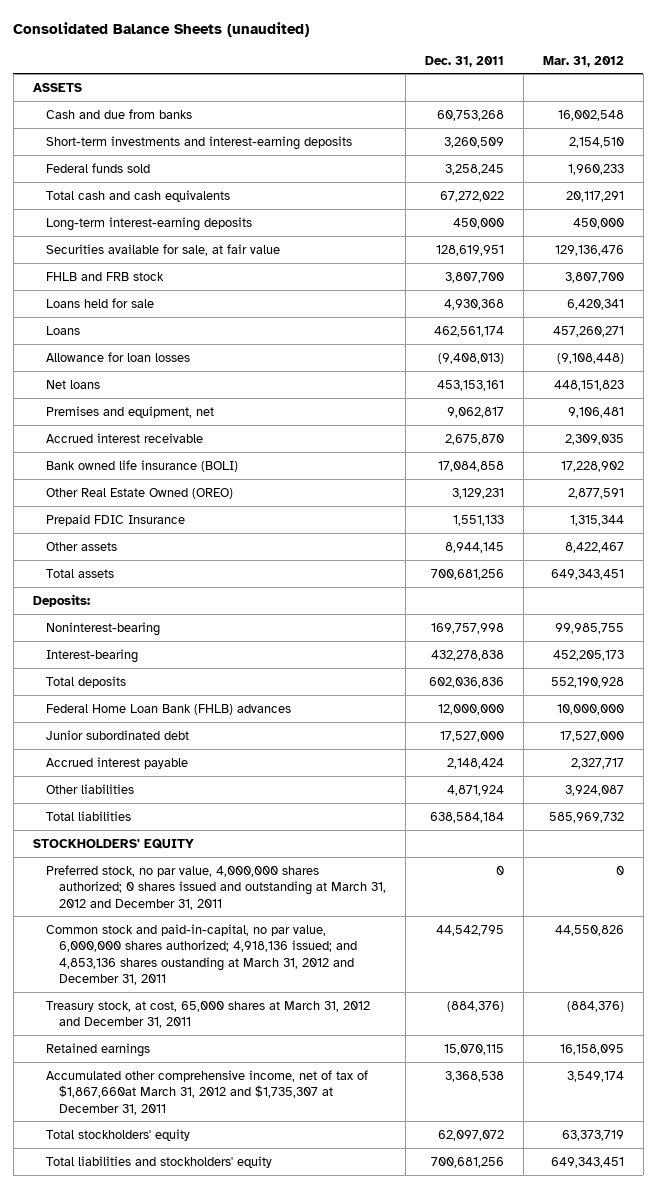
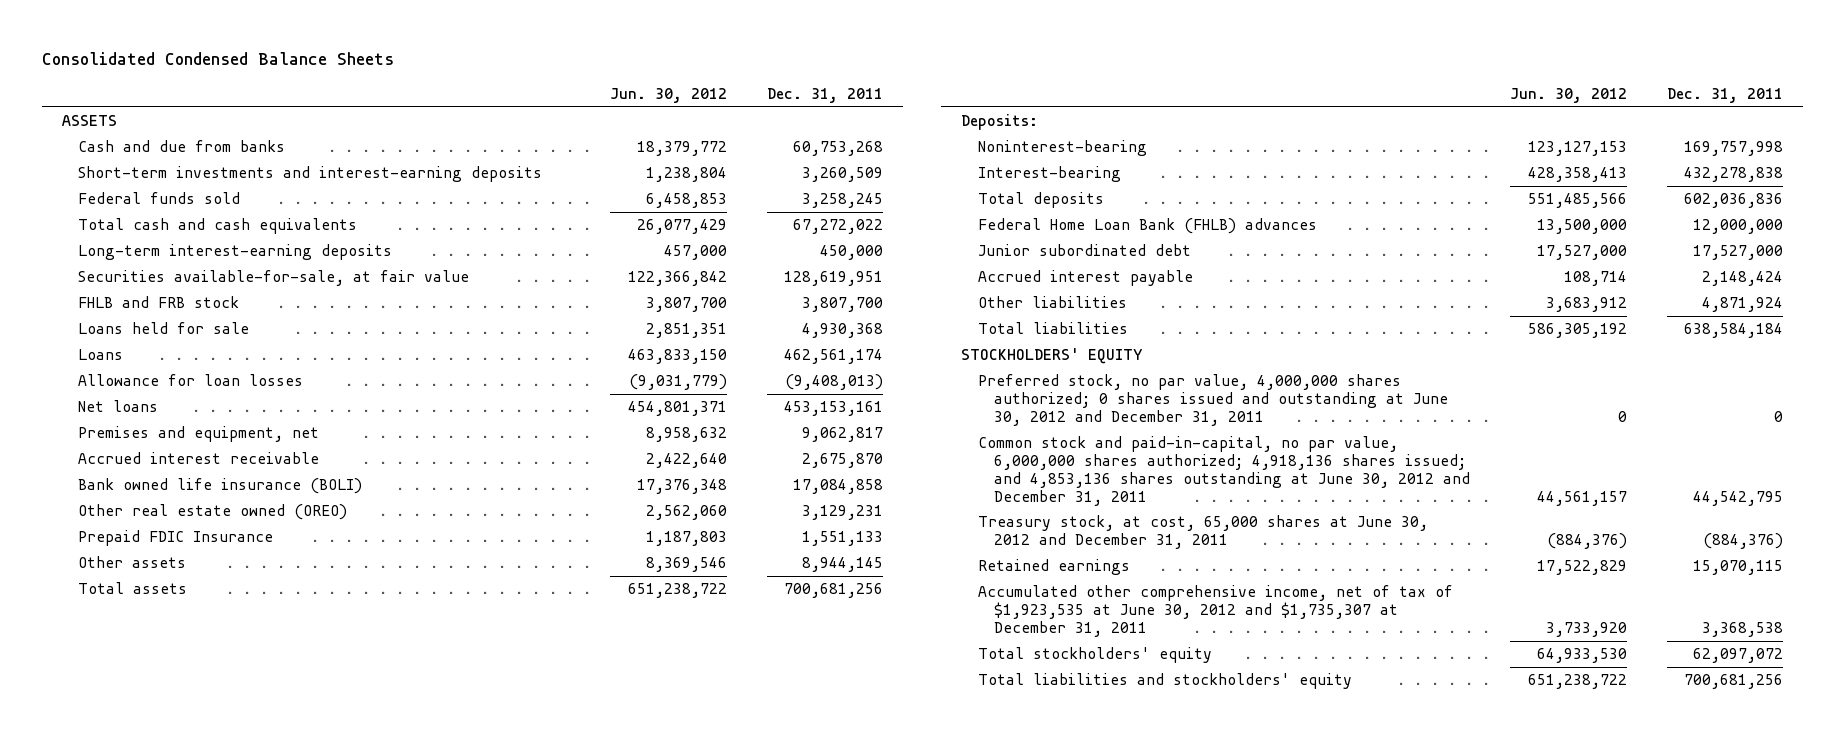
[13,21,310,37] Consolidated Balance Sheets (unaudited) -> [41,52,394,66] Consolidated Condensed Balance Sheets
[542,55,624,67] Mar. 31, 2012 -> none
none -> [610,88,728,104] Jun. 30, 2012
[45,243,280,256] Securities available for sale, at fair value -> [78,270,470,287] Securities available-for-sale, at fair value
[45,487,233,499] Other Real Estate Owned (OREO) -> [78,504,348,521] Other real estate owned (OREO)
[45,864,386,910] Preferred stock, no par value, 4,000,000 shares authorized; 0 shares issued and outstanding at March 31, 2012 and December 31, 2011 -> [977,374,1449,426] Preferred stock, no par value, 4,000,000 shares authorized; 0 shares issued and outstanding at June 30, 2012 and December 31, 2011
[45,923,357,986] Common stock and paid-in-capital, no par value, 6,000,000 shares authorized; 4,918,136 issued; and 4,853,136 shares oustanding at March 31, 2012 and December 31, 2011 -> [977,436,1471,506] Common stock and paid-in-capital, no par value, 6,000,000 shares authorized; 4,918,136 shares issued; and 4,853,136 shares outstanding at June 30, 2012 and December 31, 2011
[45,1000,370,1029] Treasury stock, at cost, 65,000 shares at March 31, 2012 and December 31, 2011 -> [977,515,1428,550] Treasury stock, at cost, 65,000 shares at June 30, 2012 and December 31, 2011
[45,1069,368,1115] Accumulated other comprehensive income, net of tax of $1,867,660at March 31, 2012 and $1,735,307 at December 31, 2011 -> [977,585,1453,637] Accumulated other comprehensive income, net of tax of $1,923,535 at June 30, 2012 and $1,735,307 at December 31, 2011

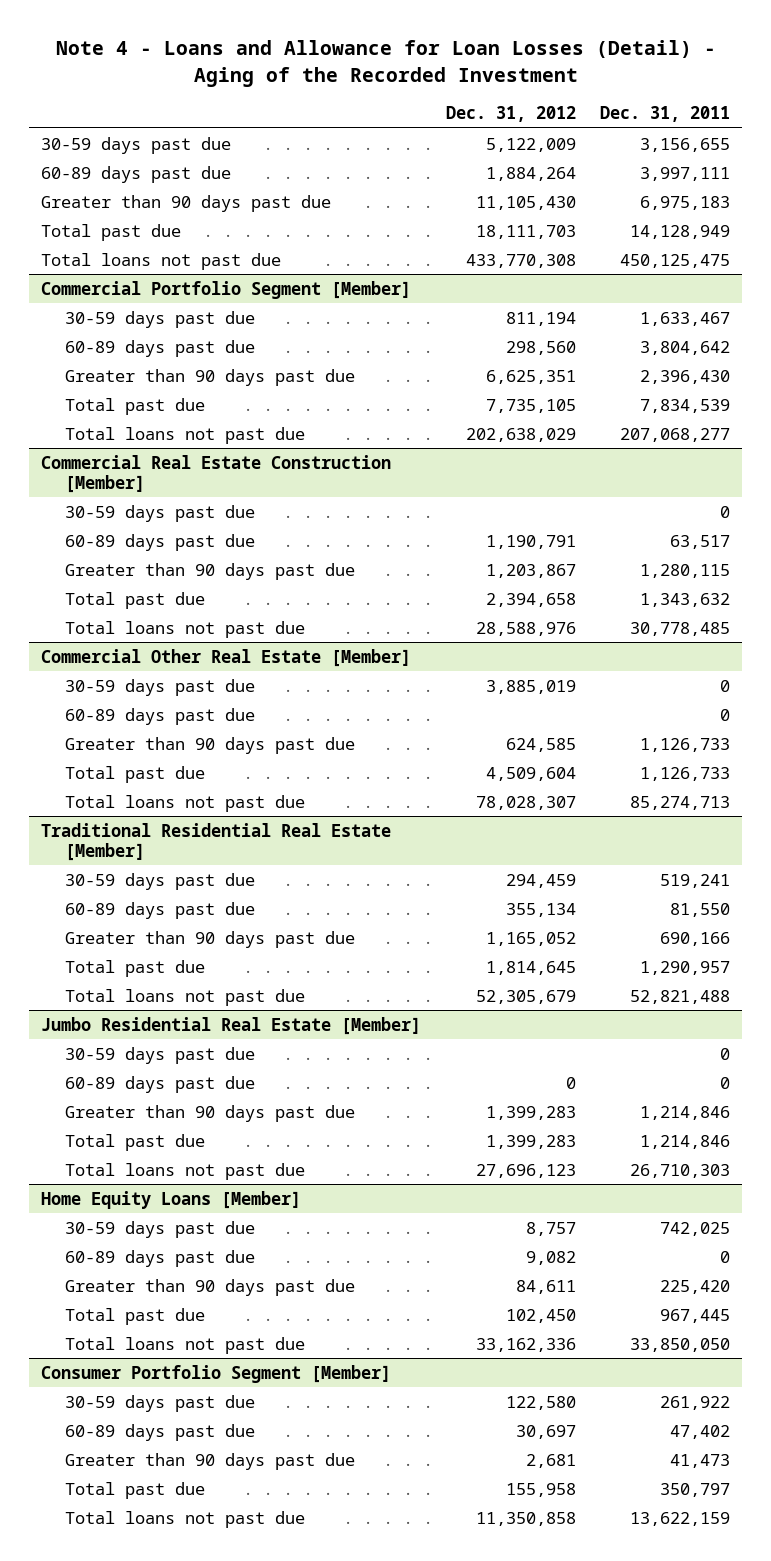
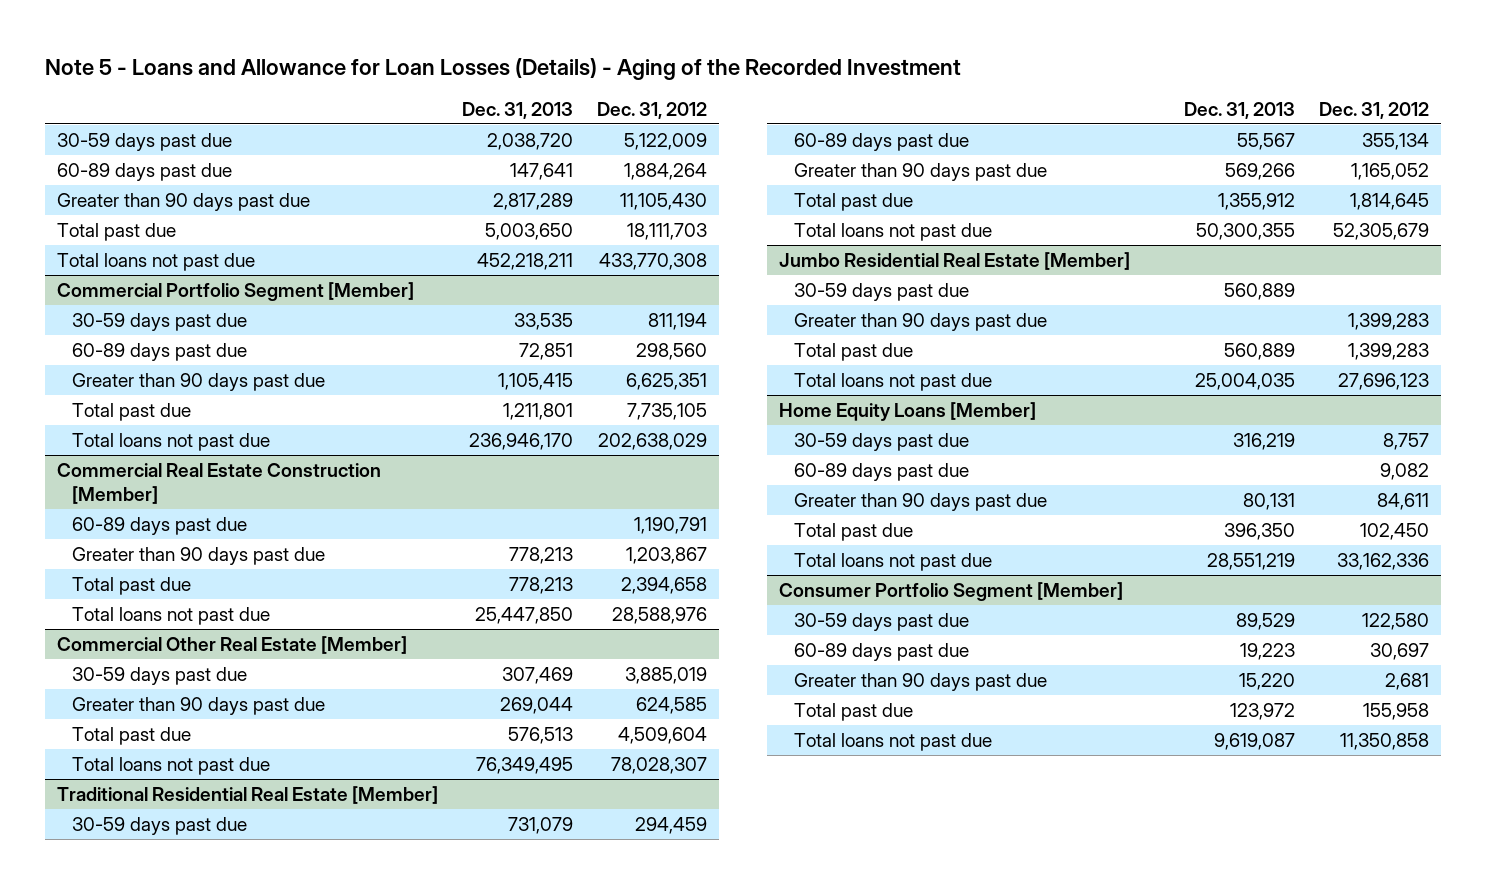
[55,40,716,87] Note 4 - Loans and Allowance for Loan Losses (Detail) - Aging of the Recorded Investment -> [45,57,962,80] Note 5 - Loans and Allowance for Loan Losses (Details) - Aging of the Recorded Investment
[599,106,730,123] Dec. 31, 2011 -> none
none -> [462,101,574,119] Dec. 31, 2013
[65,504,256,522] 30-59 days past due -> none
[65,707,256,725] 60-89 days past due -> none
[65,1075,256,1093] 60-89 days past due -> none

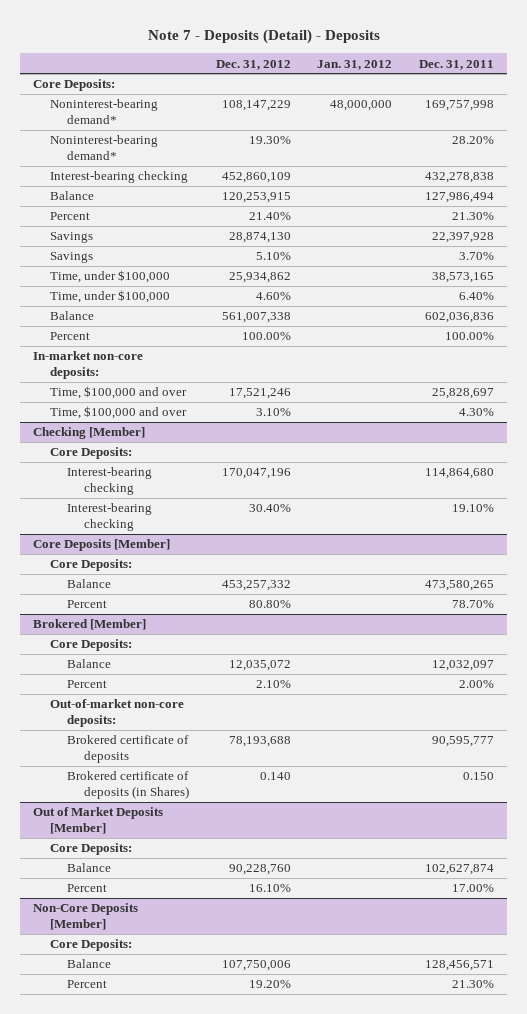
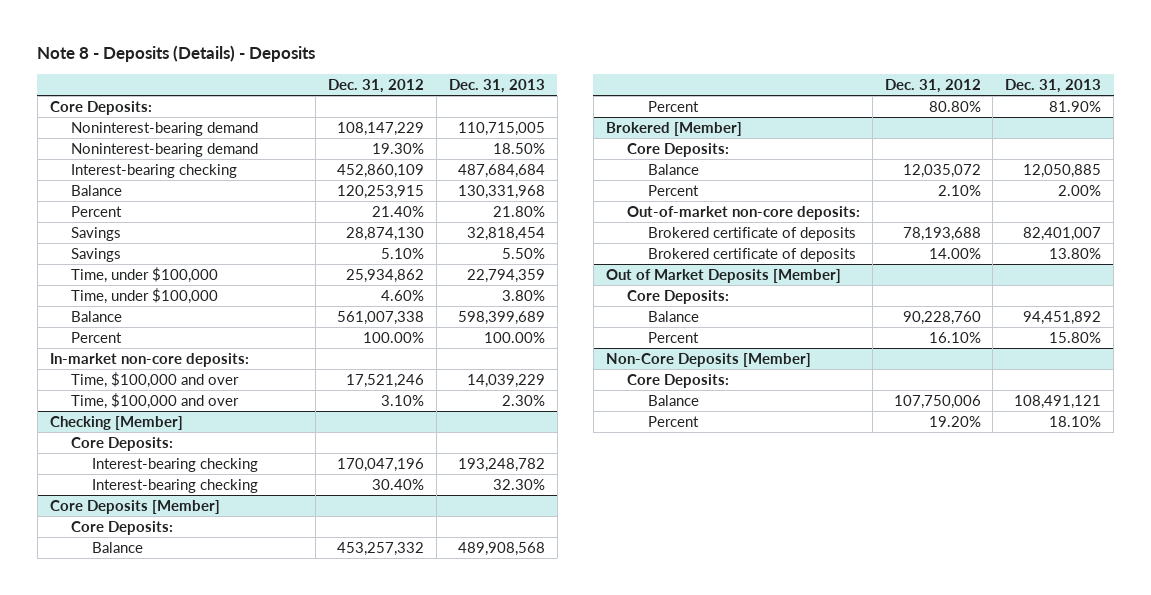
[147,29,380,45] Note 7 - Deposits (Detail) - Deposits -> [37,45,316,63] Note 8 - Deposits (Details) - Deposits
[317,59,393,70] Jan. 31, 2012 -> none
[418,59,494,70] Dec. 31, 2011 -> none
none -> [449,78,546,93] Dec. 31, 2013
[50,99,159,125] Noninterest-bearing demand* -> [70,121,258,136] Noninterest-bearing demand
[50,135,159,161] Noninterest-bearing demand* -> [70,142,258,157] Noninterest-bearing demand
[67,771,190,800] Brokered certificate of deposits (in Shares) -> [647,247,856,262] Brokered certificate of deposits
[259,772,291,781] 0.140 -> [928,247,981,259] 14.00%

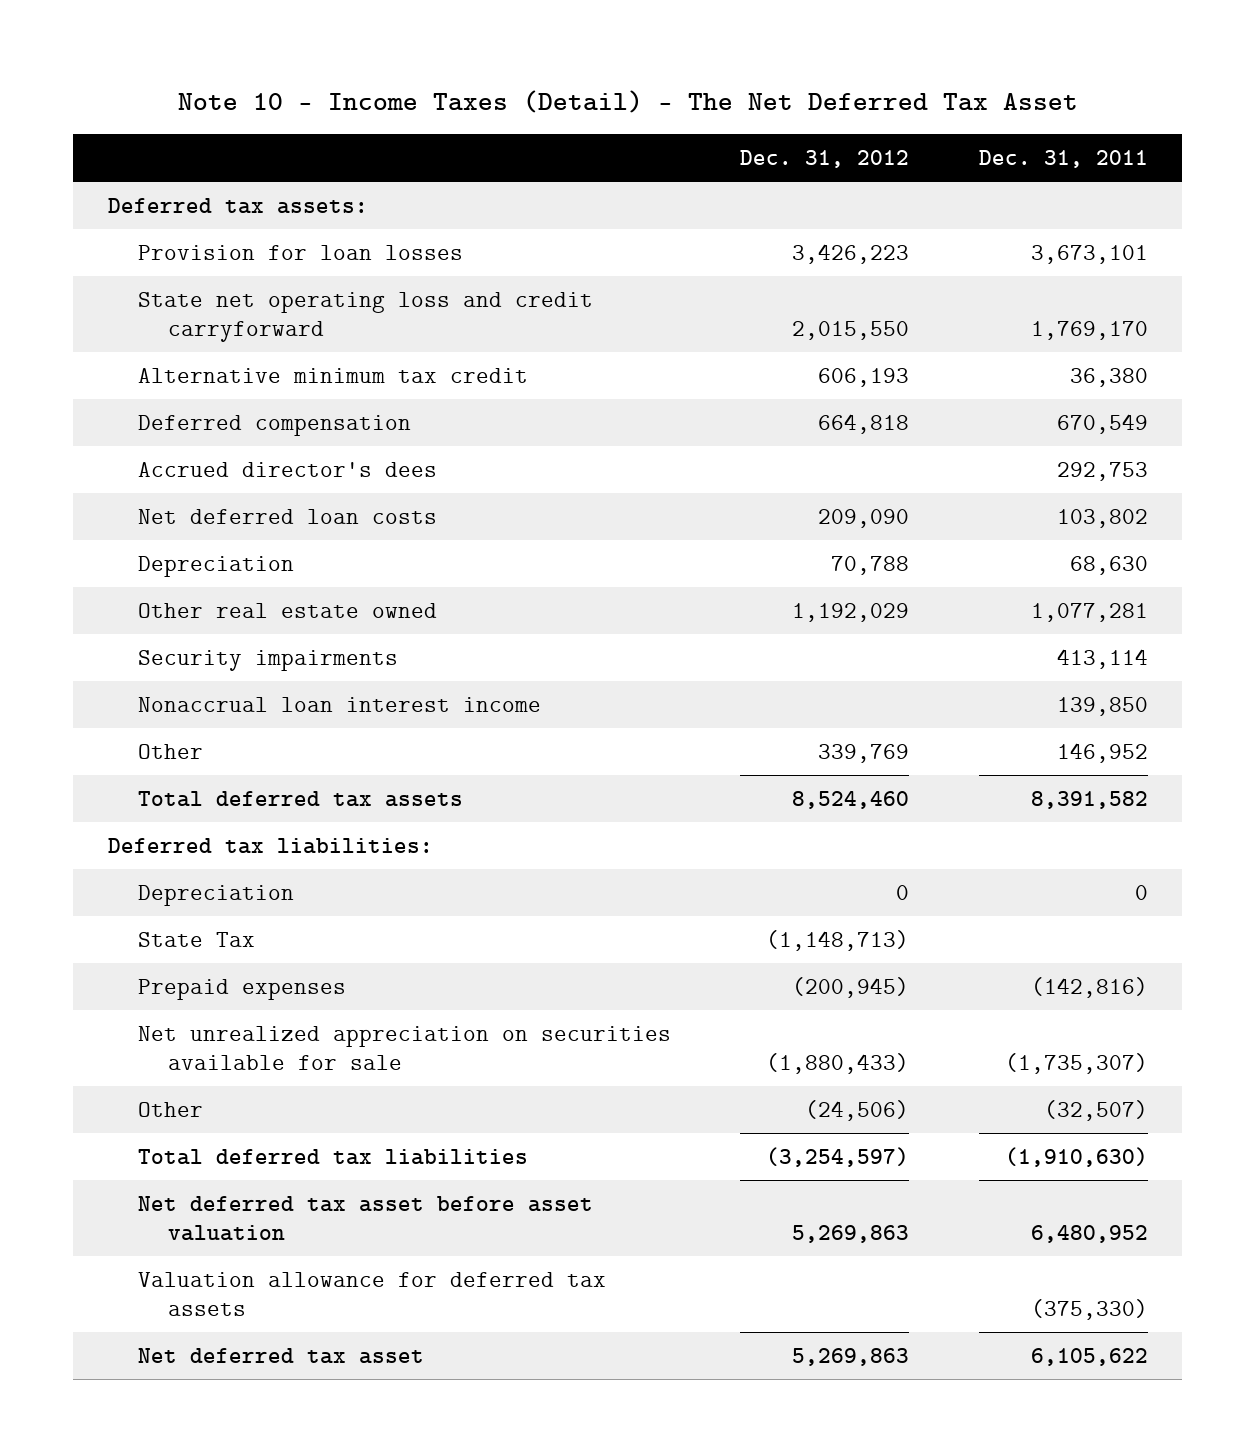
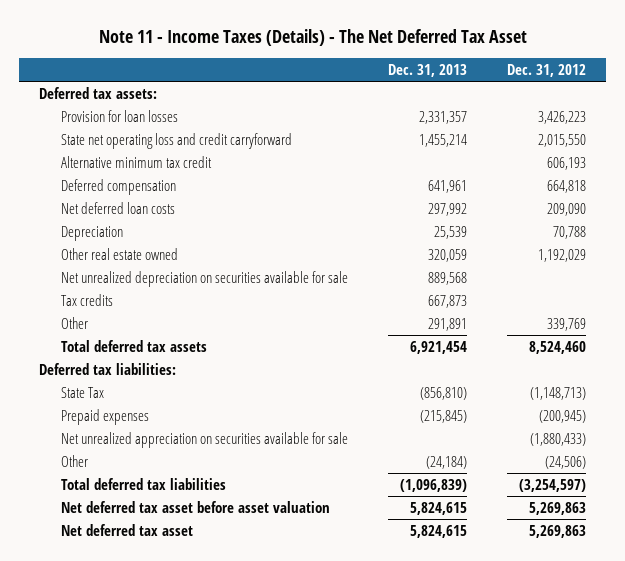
[177,89,1078,113] Note 10 - Income Taxes (Detail) - The Net Deferred Tax Asset -> [98,28,527,46] Note 11 - Income Taxes (Details) - The Net Deferred Tax Asset
[978,149,1148,168] Dec. 31, 2011 -> none
none -> [387,63,467,77] Dec. 31, 2013
[137,462,437,478] Accrued director's dees -> none
[137,650,398,672] Security impairments -> none
[137,697,541,713] Nonaccrual loan interest income -> none
none -> [60,270,348,287] Net unrealized depreciation on securities available for sale
none -> [60,293,113,306] Tax credits
[137,885,294,907] Depreciation -> none
[137,1272,606,1316] Valuation allowance for deferred tax assets -> none

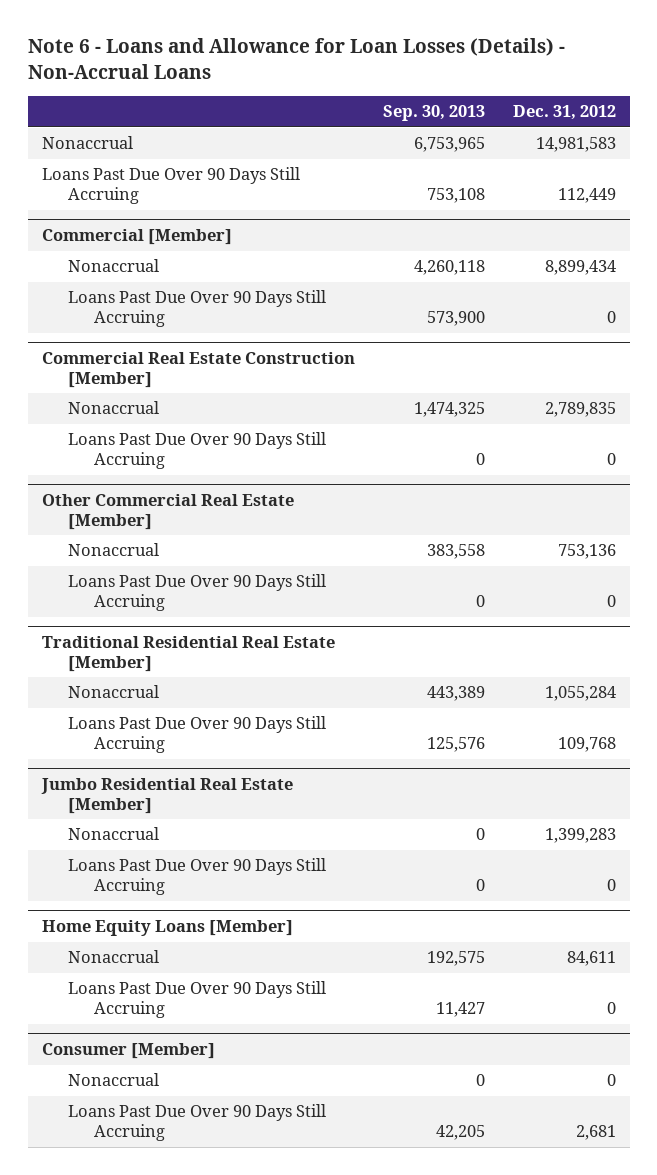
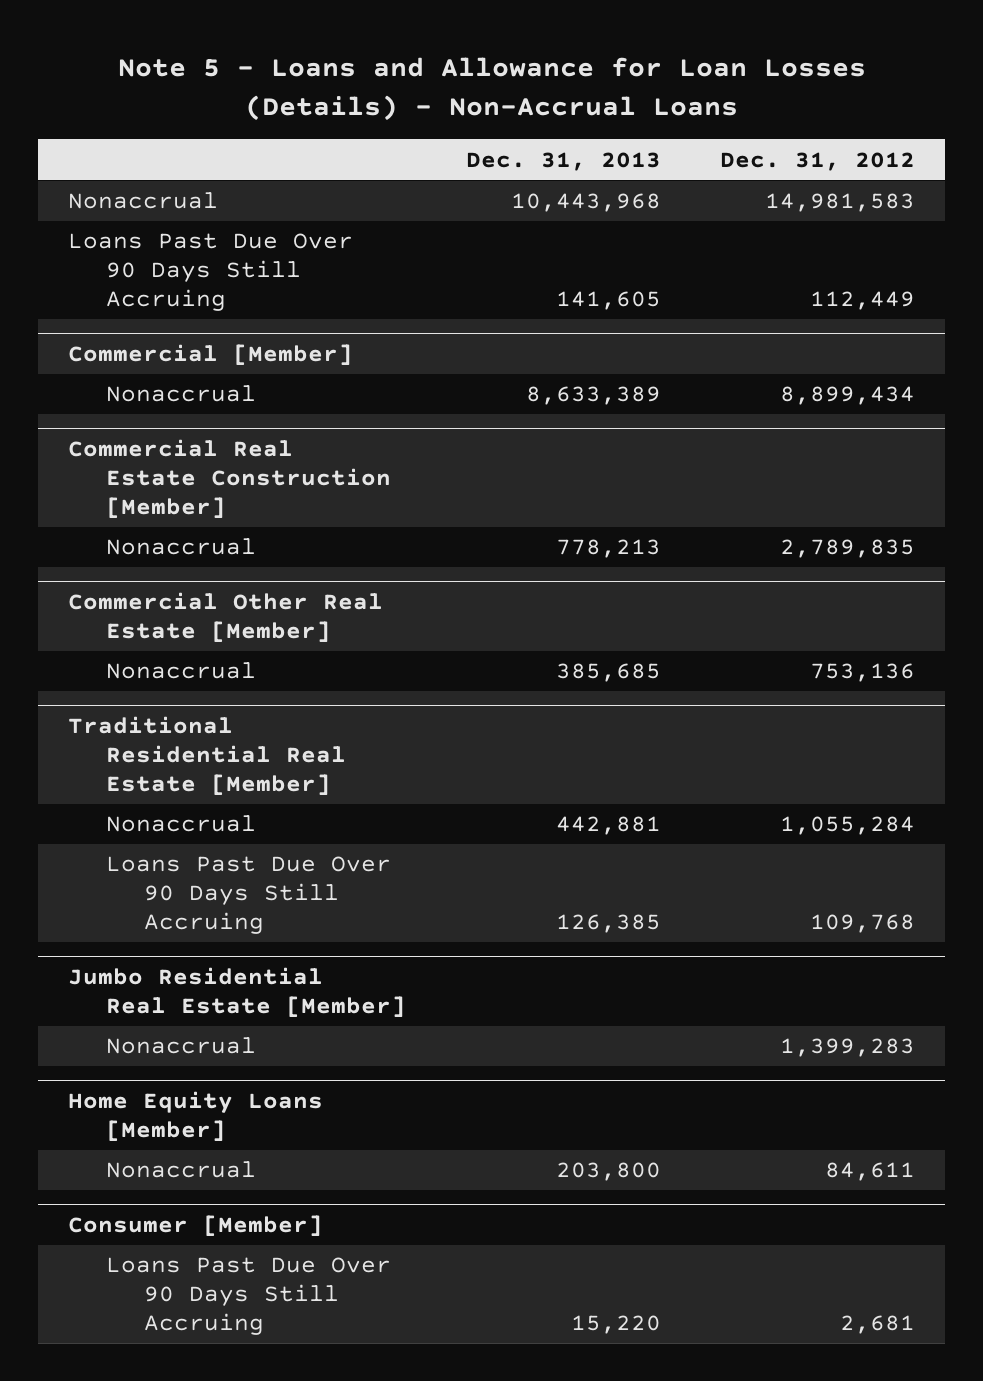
[27,38,565,80] Note 6 - Loans and Allowance for Loan Losses (Details) - Non-Accrual Loans -> [117,57,866,121] Note 5 - Loans and Allowance for Loan Losses (Details) - Non-Accrual Loans
[382,105,485,122] Sep. 30, 2013 -> none
none -> [465,151,661,171] Dec. 31, 2013
[67,290,326,328] Loans Past Due Over 90 Days Still Accruing -> none
[67,432,326,470] Loans Past Due Over 90 Days Still Accruing -> none
[41,494,294,530] Other Commercial Real Estate [Member] -> [68,591,384,642] Commercial Other Real Estate [Member]
[67,574,326,612] Loans Past Due Over 90 Days Still Accruing -> none
[67,858,326,896] Loans Past Due Over 90 Days Still Accruing -> none
[67,981,326,1019] Loans Past Due Over 90 Days Still Accruing -> none
[67,1073,159,1087] Nonaccrual -> none

